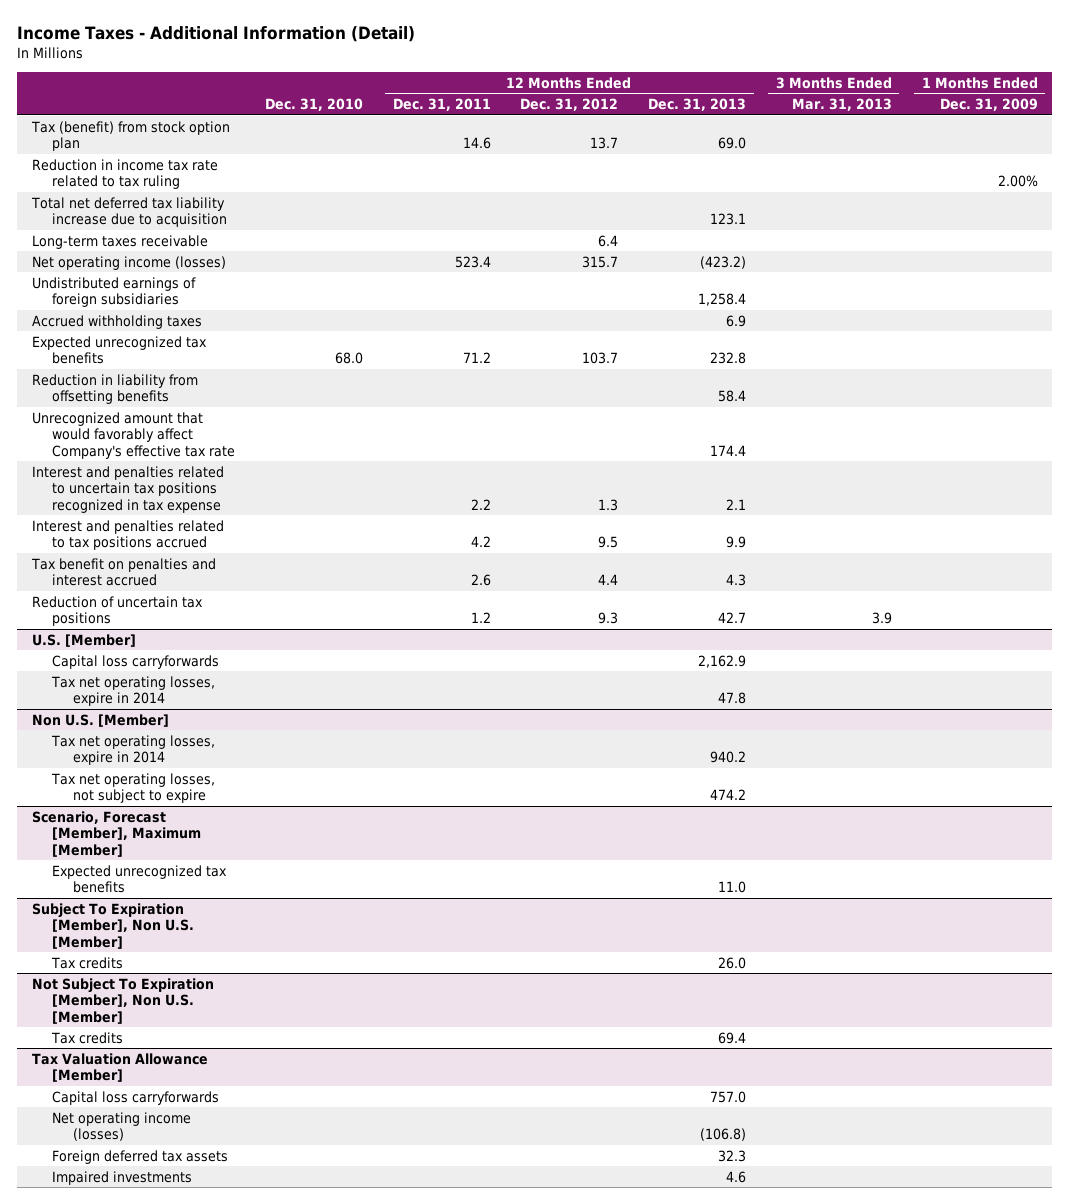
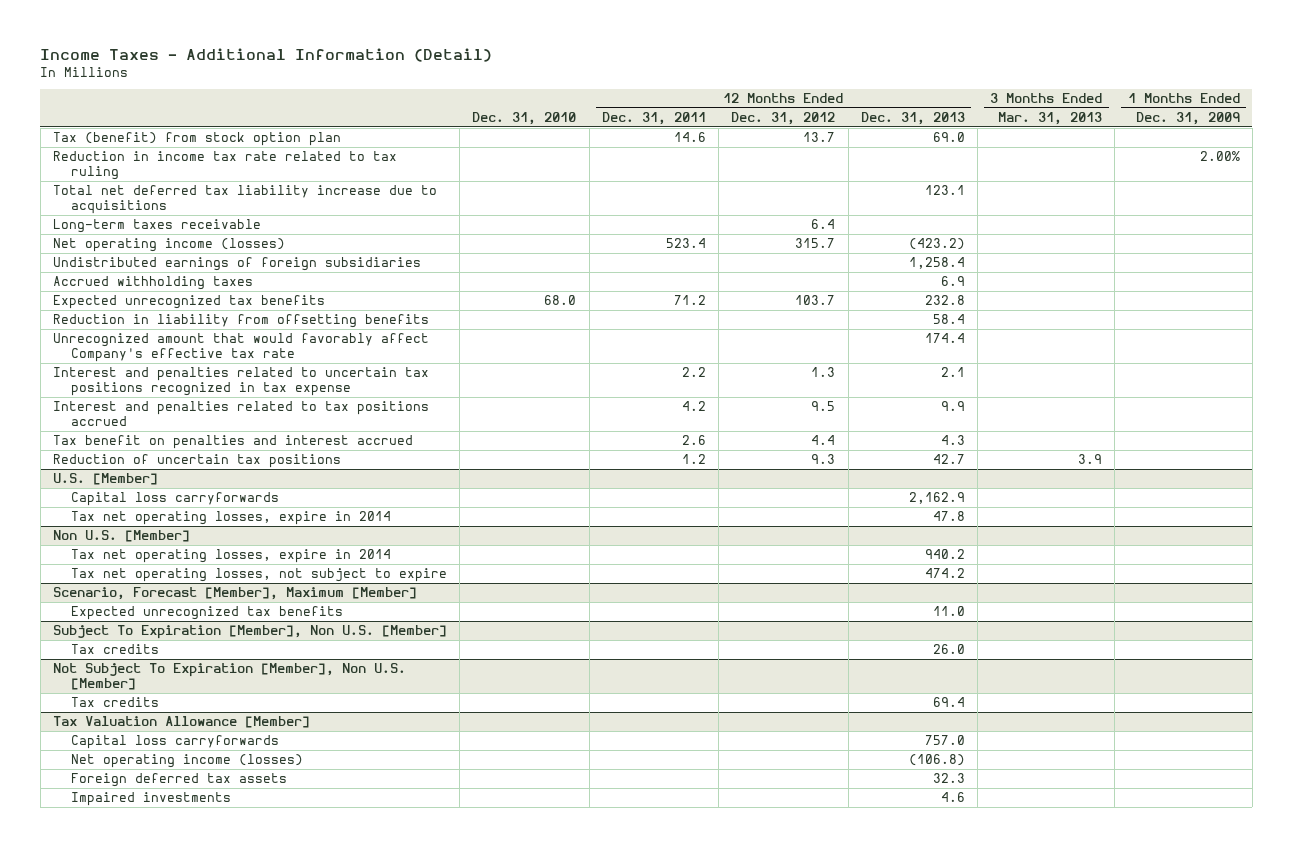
[30,196,228,228] Total net deferred tax liability increase due to acquisition -> [52,185,437,214] Total net deferred tax liability increase due to acquisitions

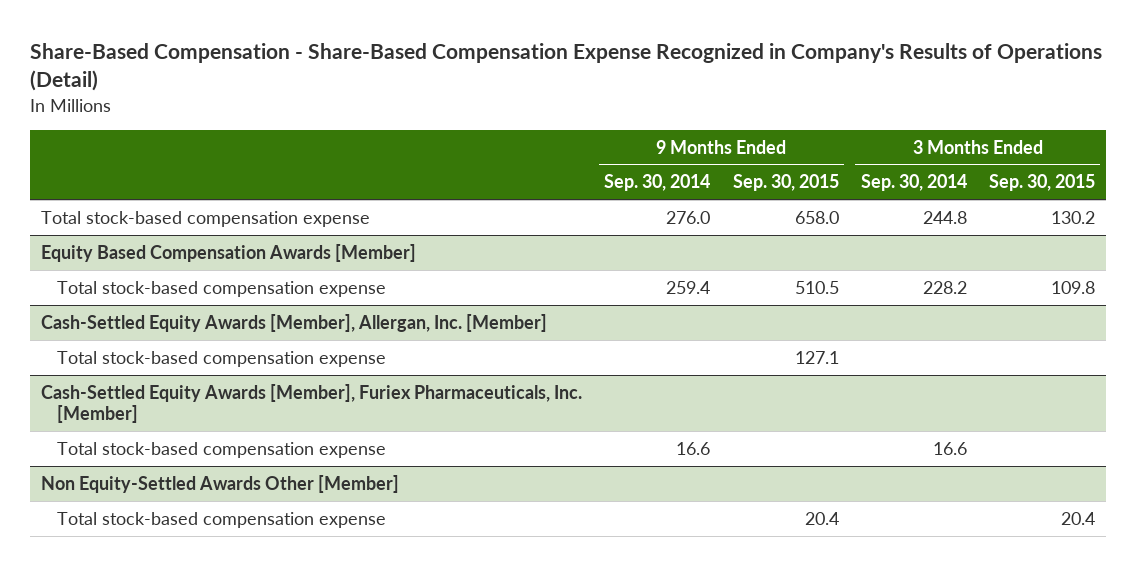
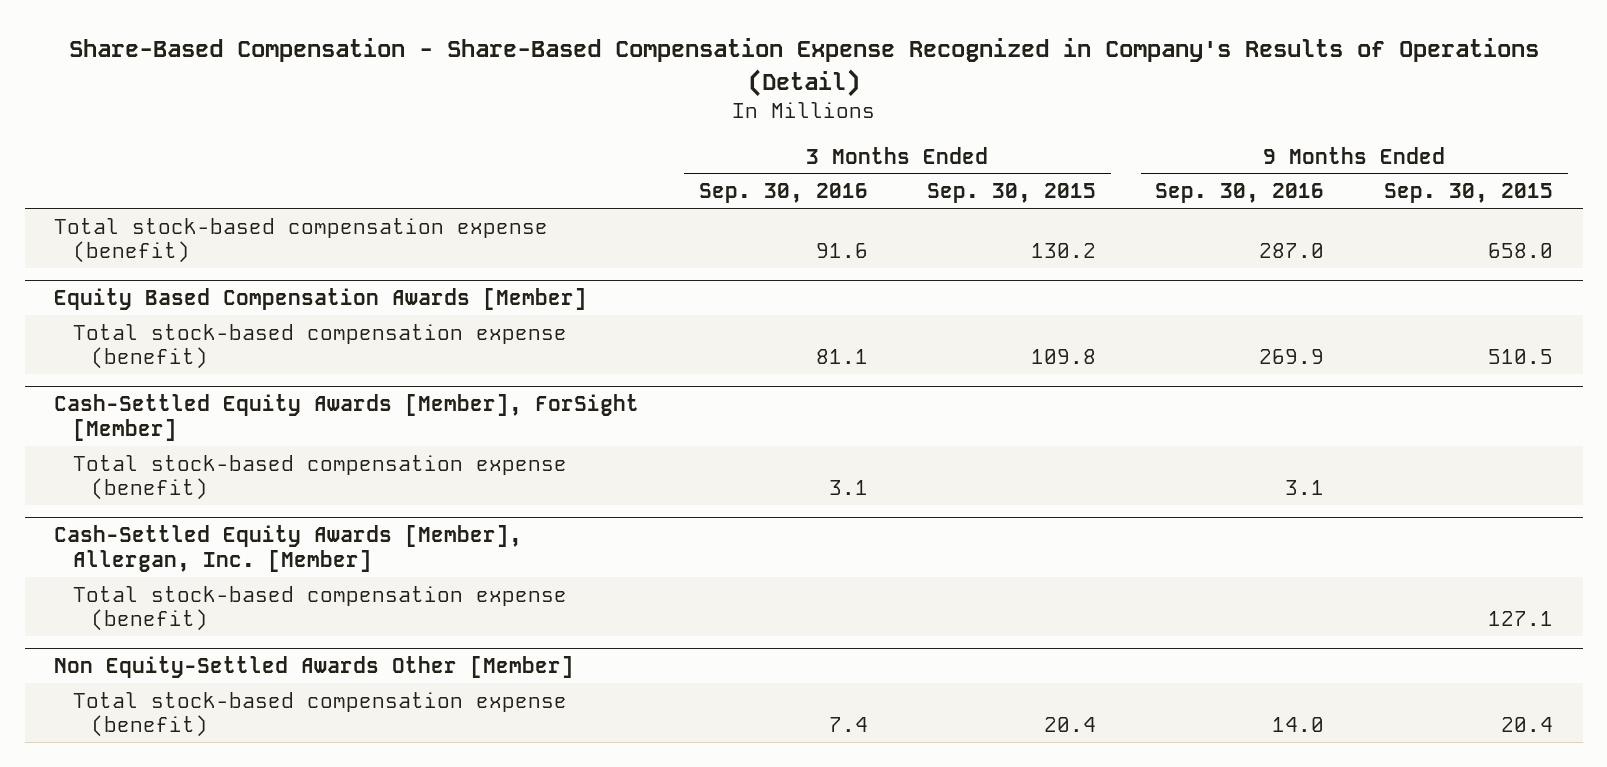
[604,174,711,192] Sep. 30, 2014 -> none
[860,174,967,192] Sep. 30, 2014 -> none
none -> [698,183,868,204] Sep. 30, 2016
none -> [1155,183,1325,204] Sep. 30, 2016
[41,210,371,227] Total stock-based compensation expense -> [54,217,549,264] Total stock-based compensation expense (benefit)
[56,280,386,297] Total stock-based compensation expense -> [72,323,567,370] Total stock-based compensation expense (benefit)
none -> [54,393,640,441] Cash-Settled Equity Awards [Member], ForSight [Member]
none -> [72,454,567,501] Total stock-based compensation expense (benefit)
[41,383,583,423] Cash-Settled Equity Awards [Member], Furiex Pharmaceuticals, Inc. [Member] -> none
[56,441,386,458] Total stock-based compensation expense -> none
[56,350,386,367] Total stock-based compensation expense -> [72,585,567,632] Total stock-based compensation expense (benefit)
[56,511,386,528] Total stock-based compensation expense -> [72,691,567,738] Total stock-based compensation expense (benefit)

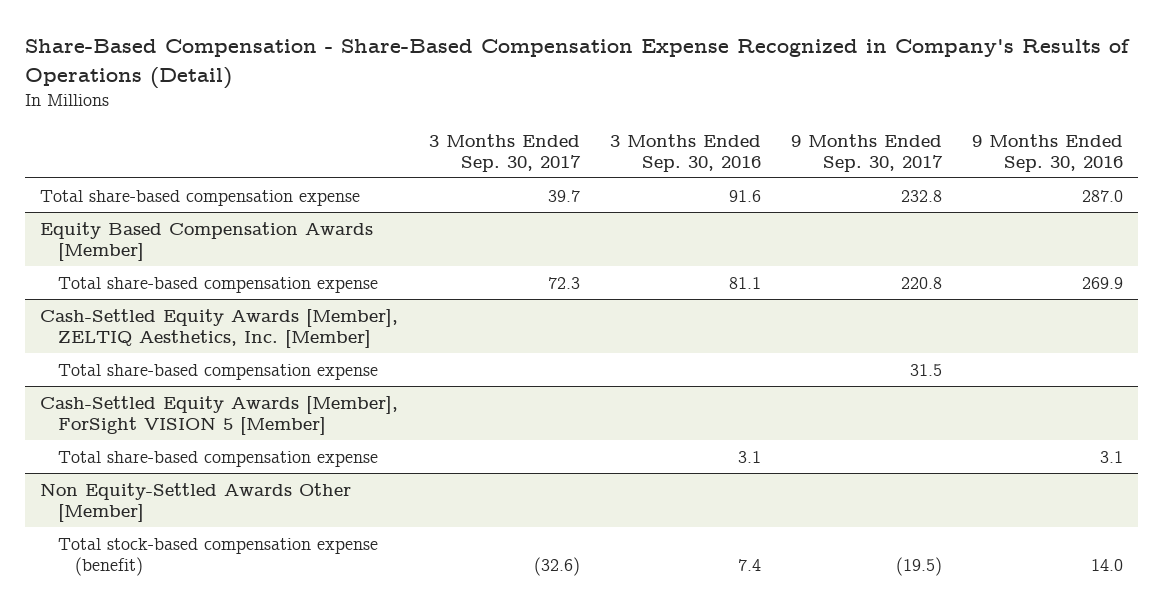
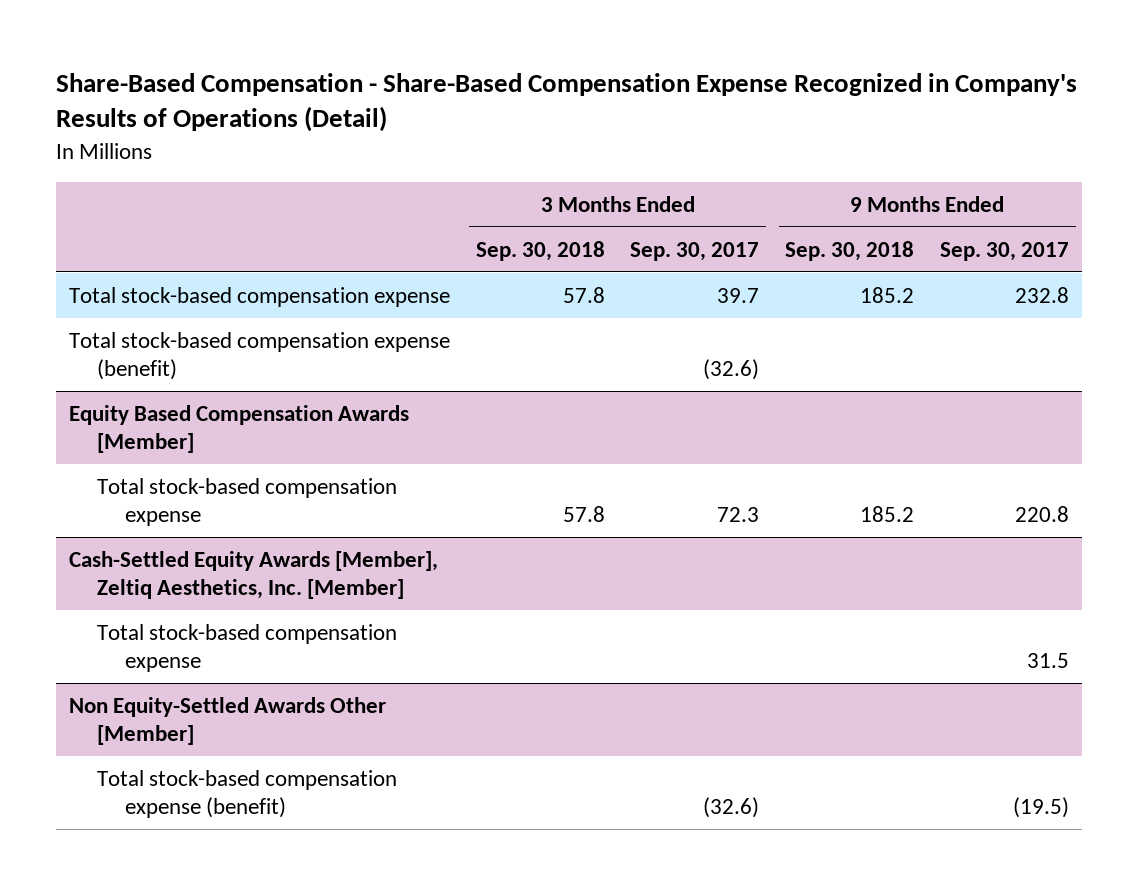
[609,133,761,172] 3 Months Ended Sep. 30, 2016 -> none
[971,133,1123,172] 9 Months Ended Sep. 30, 2016 -> none
none -> [475,240,605,261] Sep. 30, 2018
none -> [785,240,915,261] Sep. 30, 2018
[40,189,361,206] Total share-based compensation expense -> [68,287,450,308] Total stock-based compensation expense
none -> [68,332,450,381] Total stock-based compensation expense (benefit)
[40,395,399,435] Cash-Settled Equity Awards [Member], ForSight VISION 5 [Member] -> none
[57,450,378,467] Total share-based compensation expense -> none
[57,276,378,293] Total share-based compensation expense -> [96,478,397,527] Total stock-based compensation expense
[40,308,399,348] Cash-Settled Equity Awards [Member], ZELTIQ Aesthetics, Inc. [Member] -> [68,551,438,600] Cash-Settled Equity Awards [Member], Zeltiq Aesthetics, Inc. [Member]
[57,363,378,380] Total share-based compensation expense -> [96,624,397,673] Total stock-based compensation expense

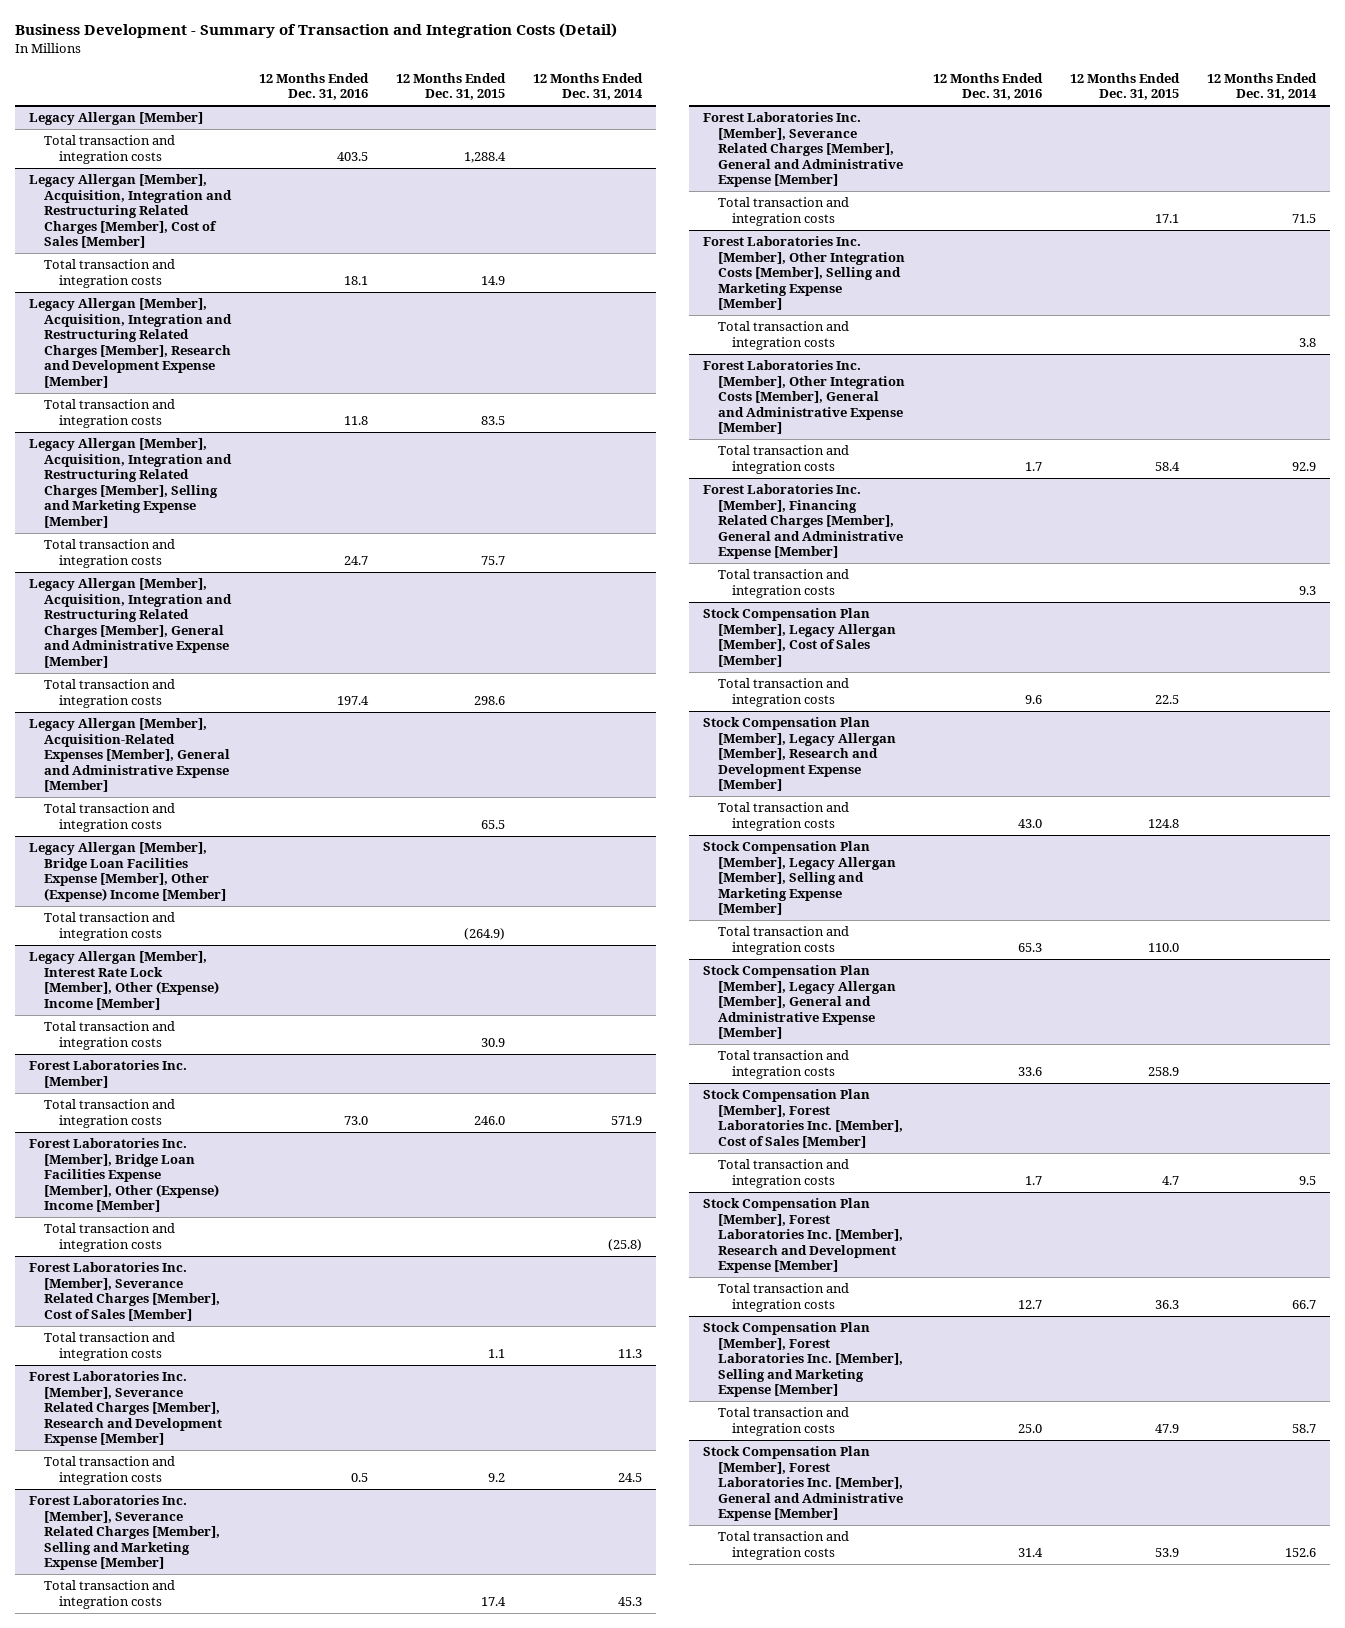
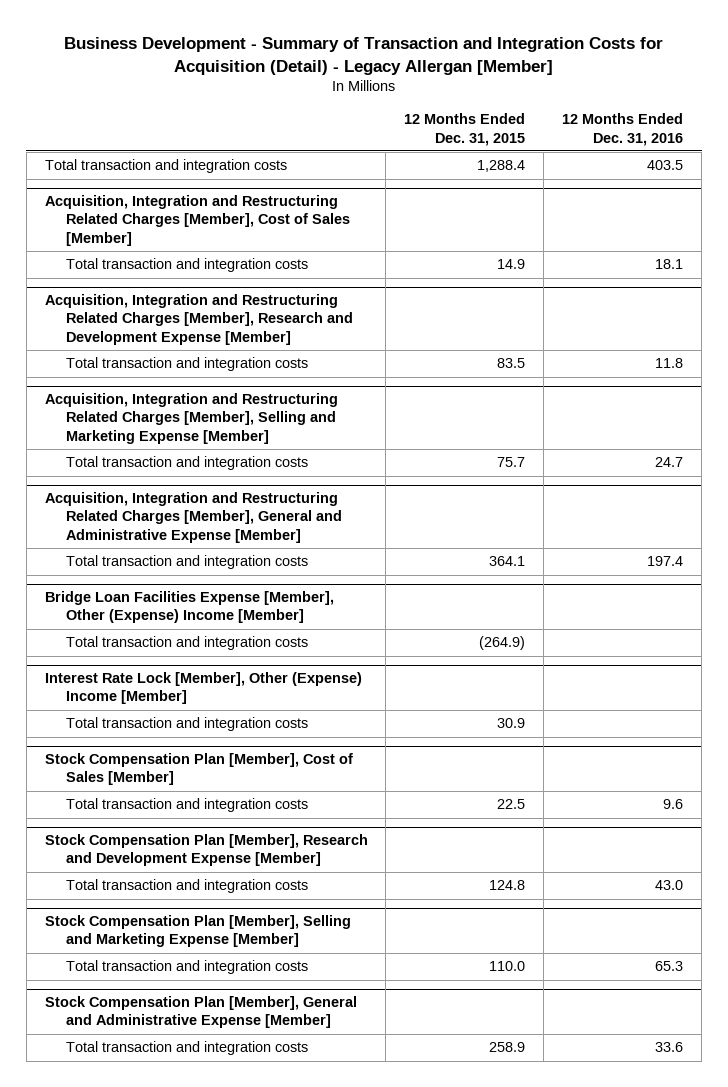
[15,23,618,39] Business Development - Summary of Transaction and Integration Costs (Detail) -> [63,36,663,75] Business Development - Summary of Transaction and Integration Costs for Acquisition (Detail) - Legacy Allergan [Member]
[532,72,643,101] 12 Months Ended Dec. 31, 2014 -> none
[29,112,204,126] Legacy Allergan [Member] -> none
[29,174,232,249] Legacy Allergan [Member], Acquisition, Integration and Restructuring Related Charges [Member], Cost of Sales [Member] -> [44,195,350,246] Acquisition, Integration and Restructuring Related Charges [Member], Cost of Sales [Member]
[29,298,232,388] Legacy Allergan [Member], Acquisition, Integration and Restructuring Related Charges [Member], Research and Development Expense [Member] -> [44,294,353,345] Acquisition, Integration and Restructuring Related Charges [Member], Research and Development Expense [Member]
[29,438,232,528] Legacy Allergan [Member], Acquisition, Integration and Restructuring Related Charges [Member], Selling and Marketing Expense [Member] -> [44,393,338,444] Acquisition, Integration and Restructuring Related Charges [Member], Selling and Marketing Expense [Member]
[29,718,230,793] Legacy Allergan [Member], Acquisition-Related Expenses [Member], General and Administrative Expense [Member] -> none
[43,803,175,832] Total transaction and integration costs -> none
[29,578,232,668] Legacy Allergan [Member], Acquisition, Integration and Restructuring Related Charges [Member], General and Administrative Expense [Member] -> [44,492,342,543] Acquisition, Integration and Restructuring Related Charges [Member], General and Administrative Expense [Member]
[473,695,505,705] 298.6 -> [489,556,526,567] 364.1
[29,842,226,902] Legacy Allergan [Member], Bridge Loan Facilities Expense [Member], Other (Expense) Income [Member] -> [44,591,334,624] Bridge Loan Facilities Expense [Member], Other (Expense) Income [Member]
[29,951,219,1010] Legacy Allergan [Member], Interest Rate Lock [Member], Other (Expense) Income [Member] -> [44,672,362,705] Interest Rate Lock [Member], Other (Expense) Income [Member]
[29,1060,188,1088] Forest Laboratories Inc. [Member] -> none
[43,1099,175,1128] Total transaction and integration costs -> none
[29,1138,219,1213] Forest Laboratories Inc. [Member], Bridge Loan Facilities Expense [Member], Other (Expense) Income [Member] -> none
[43,1223,175,1252] Total transaction and integration costs -> none
[29,1262,220,1321] Forest Laboratories Inc. [Member], Severance Related Charges [Member], Cost of Sales [Member] -> none
[43,1332,175,1361] Total transaction and integration costs -> none
[29,1371,222,1447] Forest Laboratories Inc. [Member], Severance Related Charges [Member], Research and Development Expense [Member] -> none
[43,1456,175,1485] Total transaction and integration costs -> none
[29,1495,220,1571] Forest Laboratories Inc. [Member], Severance Related Charges [Member], Selling and Marketing Expense [Member] -> none
[43,1580,175,1609] Total transaction and integration costs -> none
[702,112,903,188] Forest Laboratories Inc. [Member], Severance Related Charges [Member], General and Administrative Expense [Member] -> none
[717,197,849,226] Total transaction and integration costs -> none
[702,236,905,311] Forest Laboratories Inc. [Member], Other Integration Costs [Member], Selling and Marketing Expense [Member] -> none
[717,321,849,350] Total transaction and integration costs -> none
[702,360,905,435] Forest Laboratories Inc. [Member], Other Integration Costs [Member], General and Administrative Expense [Member] -> none
[717,445,849,474] Total transaction and integration costs -> none
[702,484,903,560] Forest Laboratories Inc. [Member], Financing Related Charges [Member], General and Administrative Expense [Member] -> none
[717,569,849,598] Total transaction and integration costs -> none
[702,608,896,667] Stock Compensation Plan [Member], Legacy Allergan [Member], Cost of Sales [Member] -> [44,753,353,786] Stock Compensation Plan [Member], Cost of Sales [Member]
[702,717,896,792] Stock Compensation Plan [Member], Legacy Allergan [Member], Research and Development Expense [Member] -> [44,834,368,867] Stock Compensation Plan [Member], Research and Development Expense [Member]
[702,841,896,916] Stock Compensation Plan [Member], Legacy Allergan [Member], Selling and Marketing Expense [Member] -> [44,915,351,948] Stock Compensation Plan [Member], Selling and Marketing Expense [Member]
[702,965,896,1040] Stock Compensation Plan [Member], Legacy Allergan [Member], General and Administrative Expense [Member] -> [44,996,357,1029] Stock Compensation Plan [Member], General and Administrative Expense [Member]
[702,1089,903,1148] Stock Compensation Plan [Member], Forest Laboratories Inc. [Member], Cost of Sales [Member] -> none
[717,1159,849,1188] Total transaction and integration costs -> none
[702,1198,903,1274] Stock Compensation Plan [Member], Forest Laboratories Inc. [Member], Research and Development Expense [Member] -> none
[717,1283,849,1312] Total transaction and integration costs -> none
[702,1322,903,1398] Stock Compensation Plan [Member], Forest Laboratories Inc. [Member], Selling and Marketing Expense [Member] -> none
[717,1407,849,1436] Total transaction and integration costs -> none
[702,1446,903,1522] Stock Compensation Plan [Member], Forest Laboratories Inc. [Member], General and Administrative Expense [Member] -> none
[717,1531,849,1560] Total transaction and integration costs -> none

